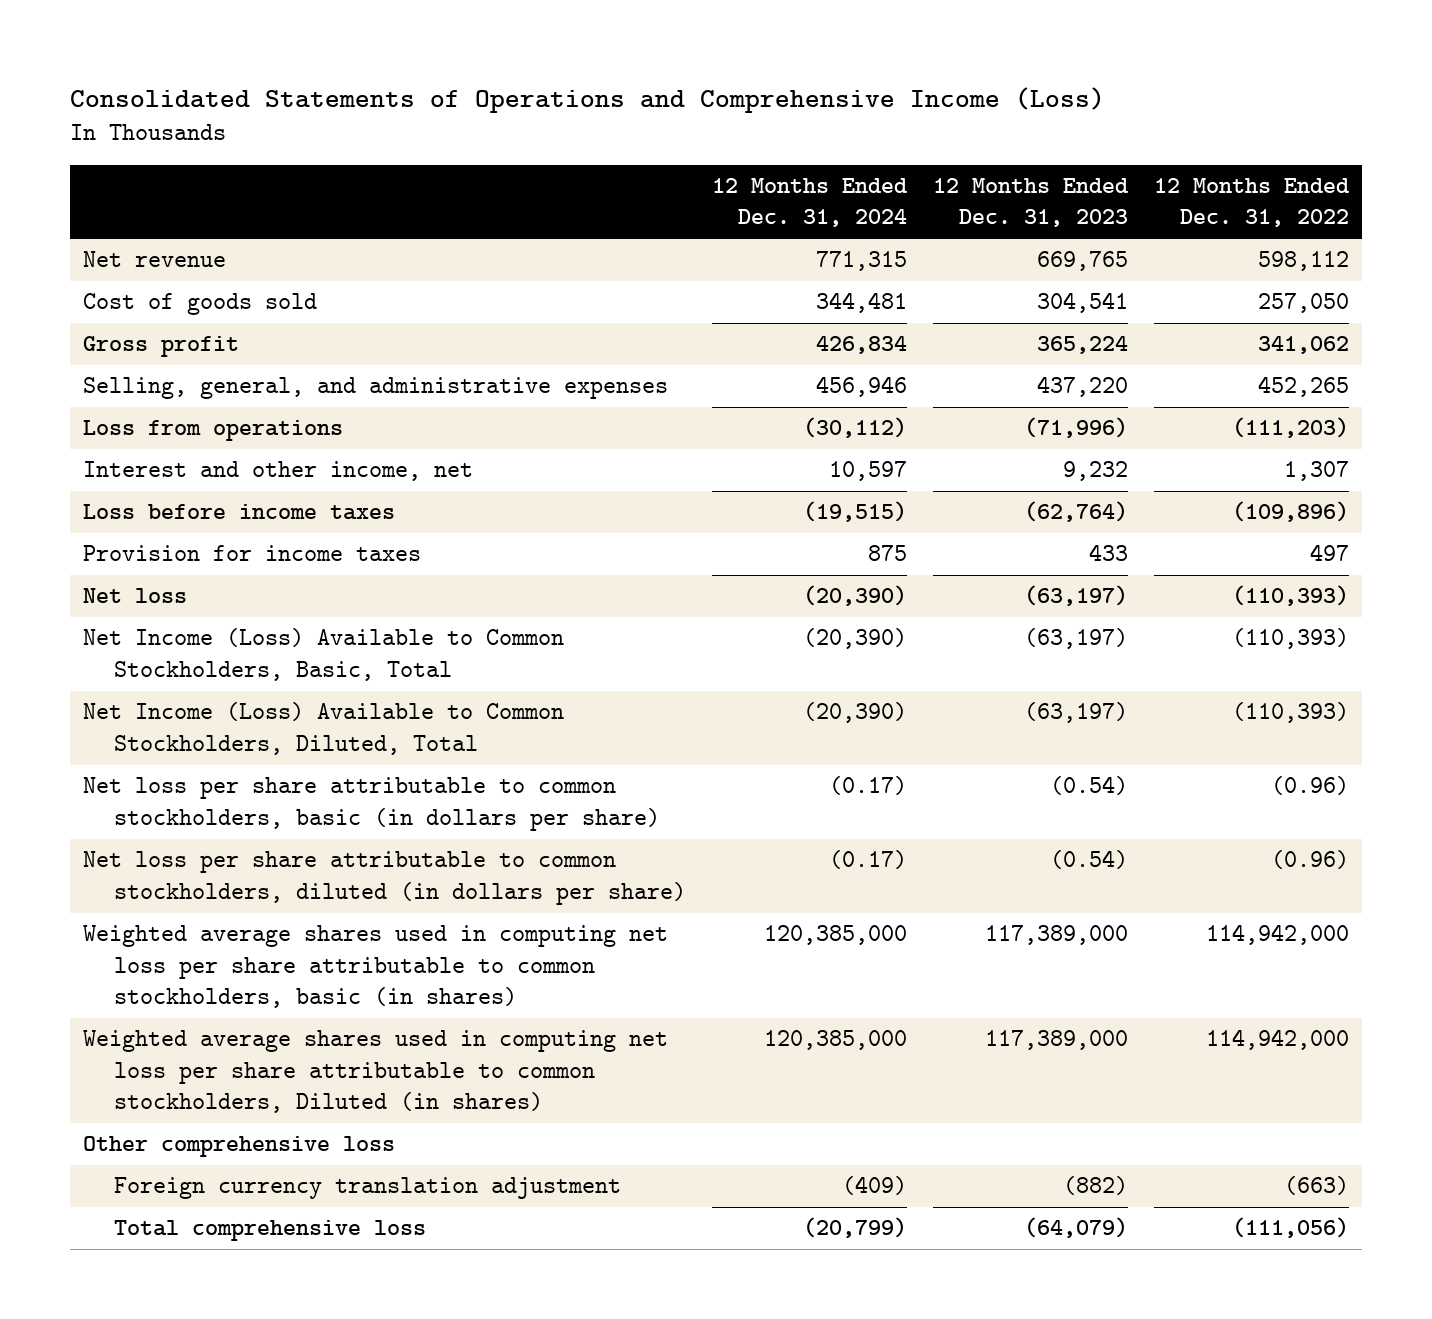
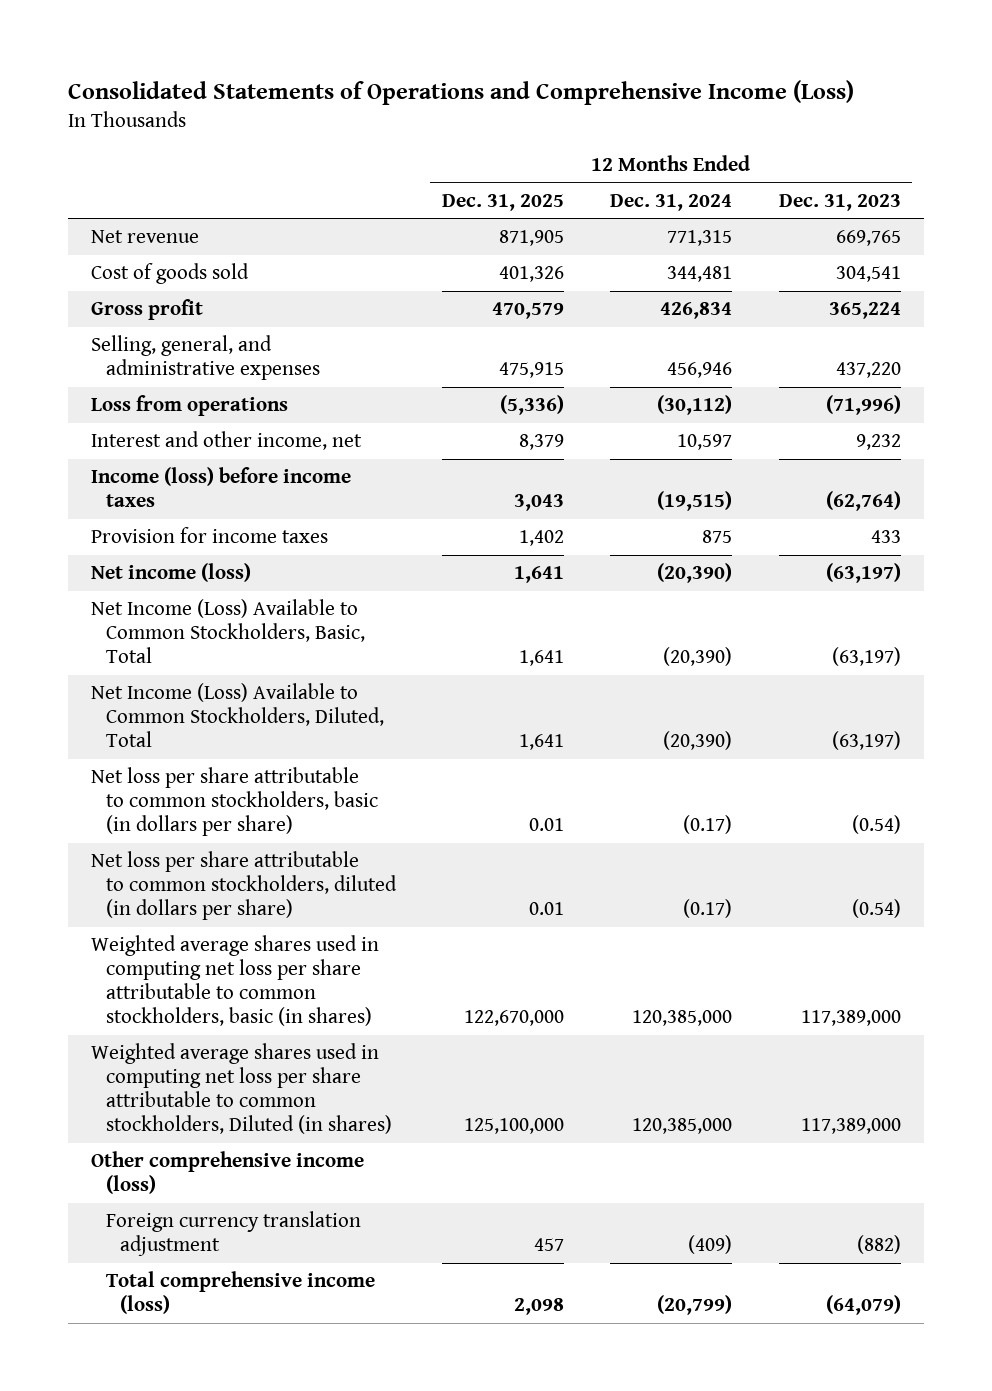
[1154,178,1351,228] 12 Months Ended Dec. 31, 2022 -> none
none -> [441,193,564,211] Dec. 31, 2025
[82,504,395,521] Loss before income taxes -> [90,467,351,508] Income (loss) before income taxes
[82,588,187,604] Net loss -> [90,563,251,583] Net income (loss)
[82,1136,395,1158] Other comprehensive loss -> [90,1151,364,1195] Other comprehensive income (loss)
[113,1220,426,1242] Total comprehensive loss -> [105,1271,375,1315] Total comprehensive income (loss)

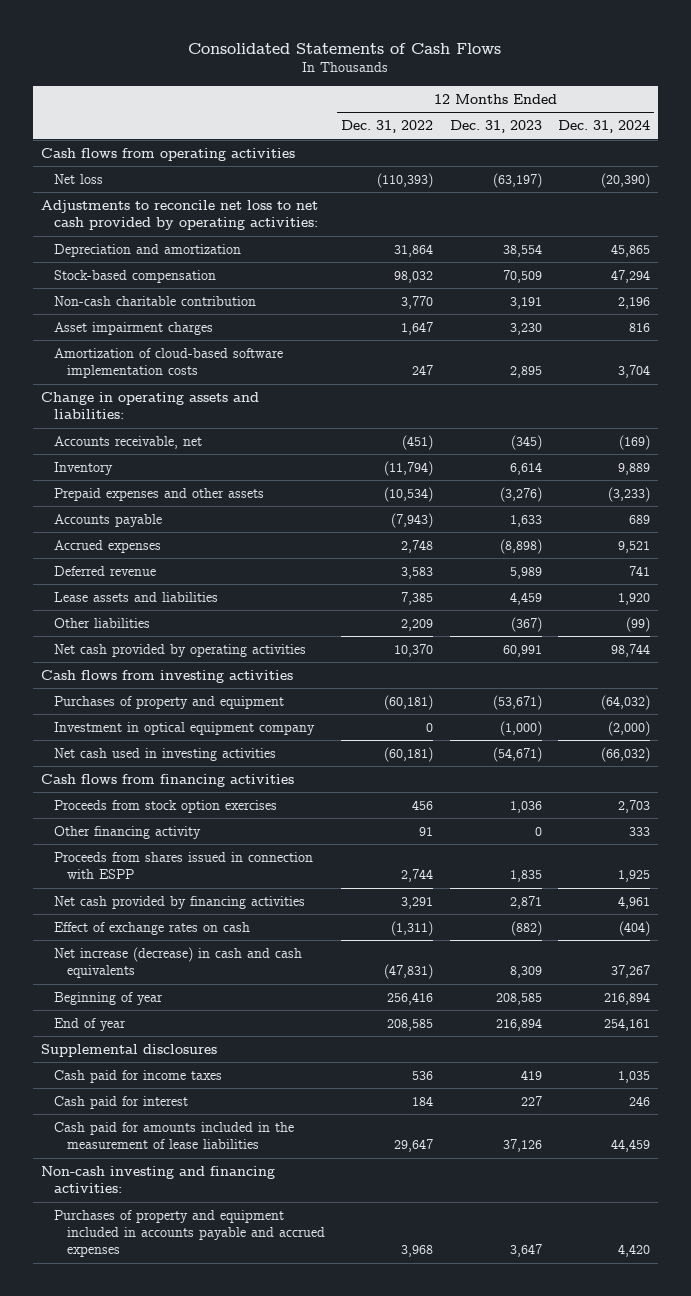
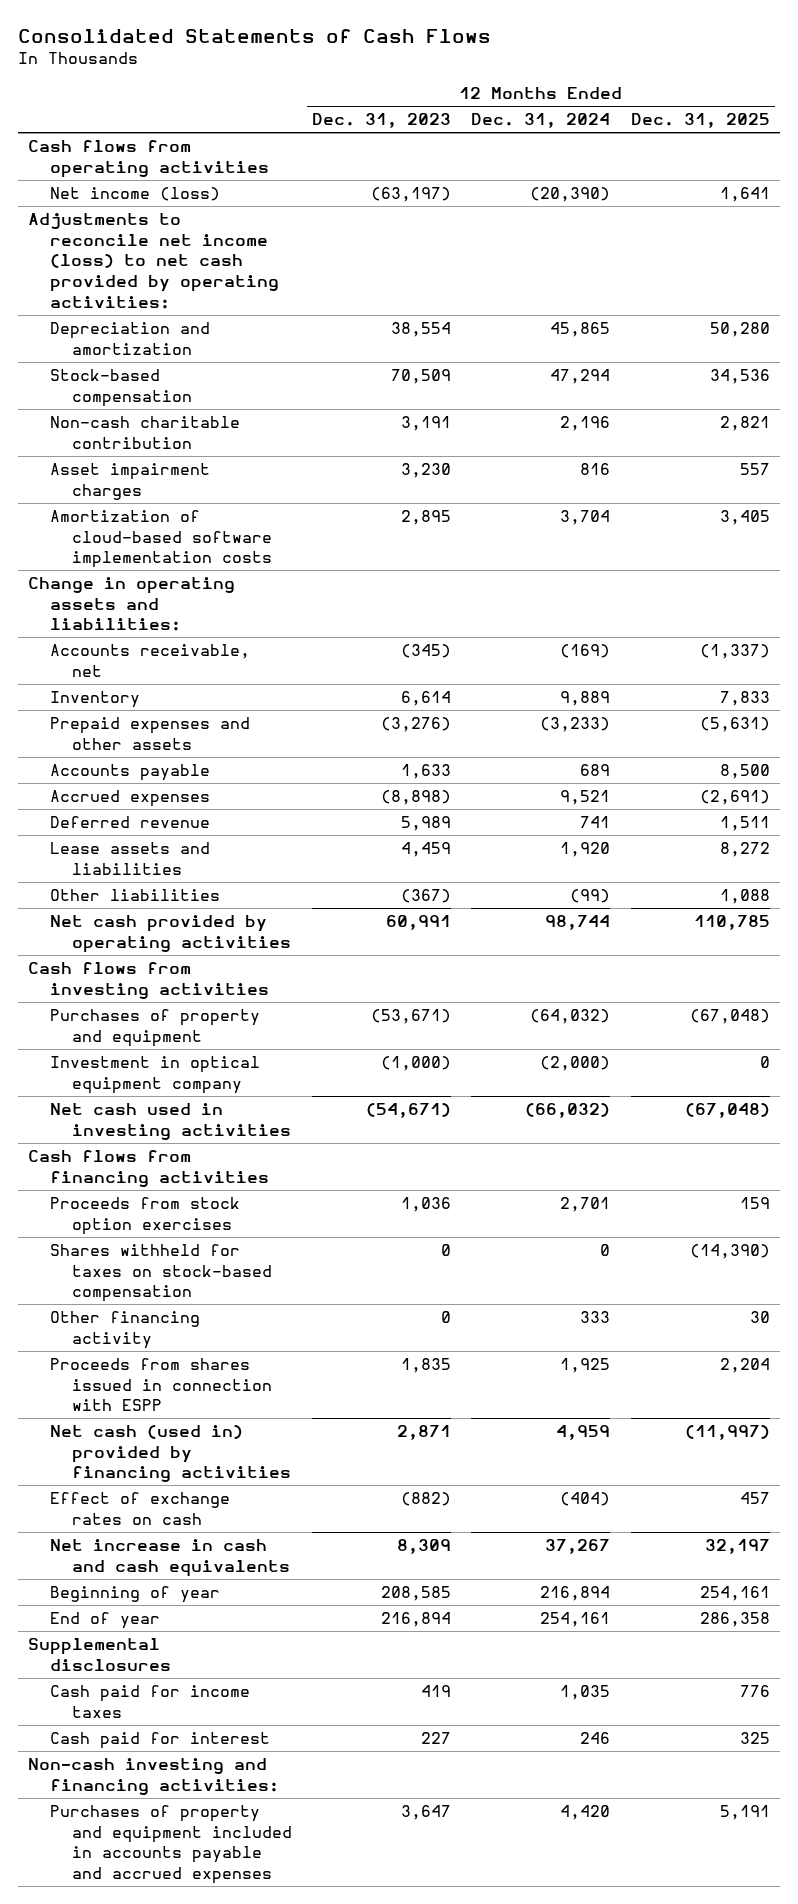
[341,119,434,133] Dec. 31, 2022 -> none
none -> [630,113,770,129] Dec. 31, 2025
[53,173,103,184] Net loss -> [50,187,221,202] Net income (loss)
[40,199,318,231] Adjustments to reconcile net loss to net cash provided by operating activities: -> [28,213,280,309] Adjustments to reconcile net income (loss) to net cash provided by operating activities:
[617,799,650,813] 2,703 -> [560,1197,611,1213] 2,701
none -> [50,1244,273,1303] Shares withheld for taxes on stock-based compensation
[53,895,305,909] Net cash provided by financing activities -> [50,1425,292,1483] Net cash (used in) provided by financing activities
[617,895,650,909] 4,961 -> [556,1425,611,1441] 4,959
[53,946,302,979] Net increase (decrease) in cash and cash equivalents -> [50,1539,291,1577] Net increase in cash and cash equivalents
[53,1121,294,1150] Cash paid for amounts included in the measurement of lease liabilities -> none

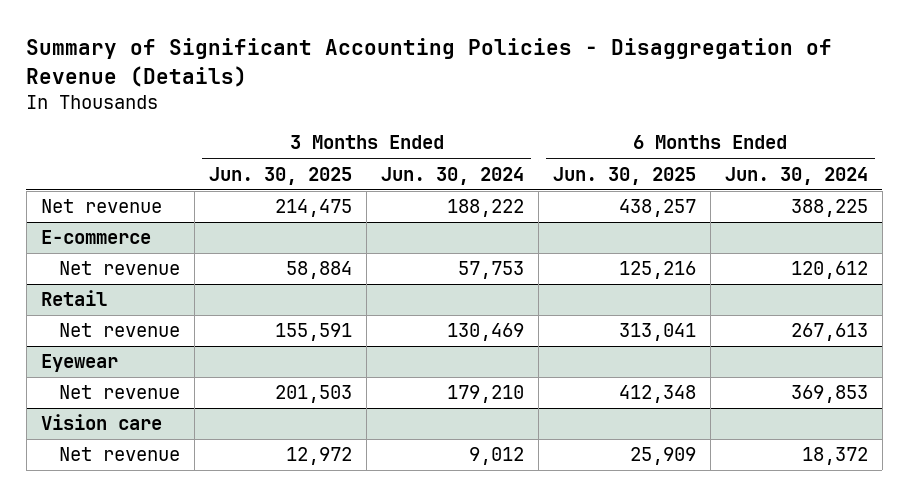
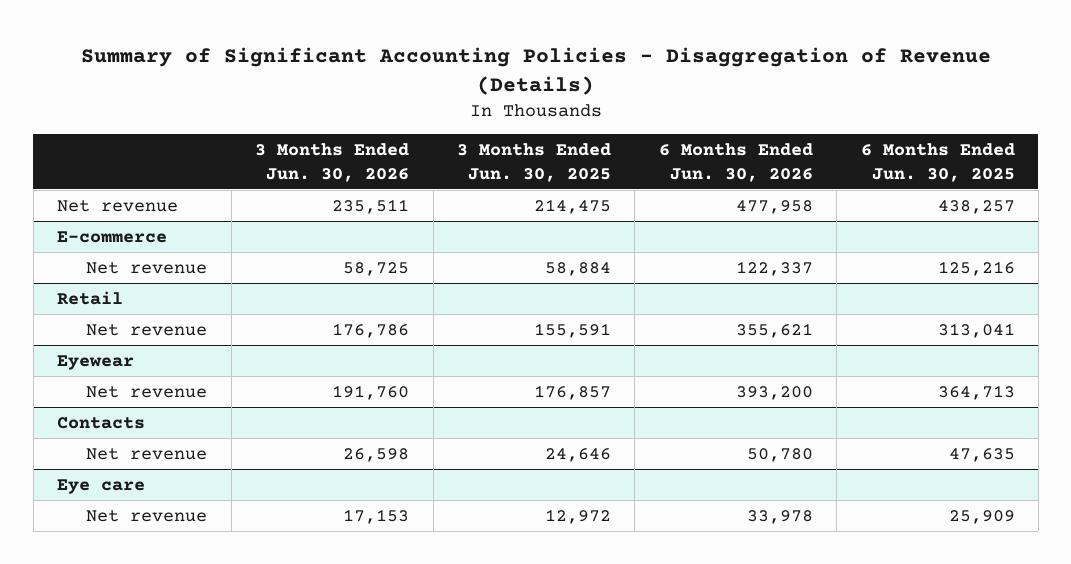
[380,166,524,185] Jun. 30, 2024 -> none
[724,166,868,185] Jun. 30, 2024 -> none
none -> [255,143,410,182] 3 Months Ended Jun. 30, 2026
none -> [658,143,813,182] 6 Months Ended Jun. 30, 2026
[40,414,162,431] Vision care -> none
[275,385,353,404] 201,503 -> [533,385,611,401] 176,857
[618,385,696,404] 412,348 -> [937,385,1015,401] 364,713
none -> [56,417,145,430] Contacts
none -> [86,448,208,461] Net revenue
none -> [56,479,145,495] Eye care

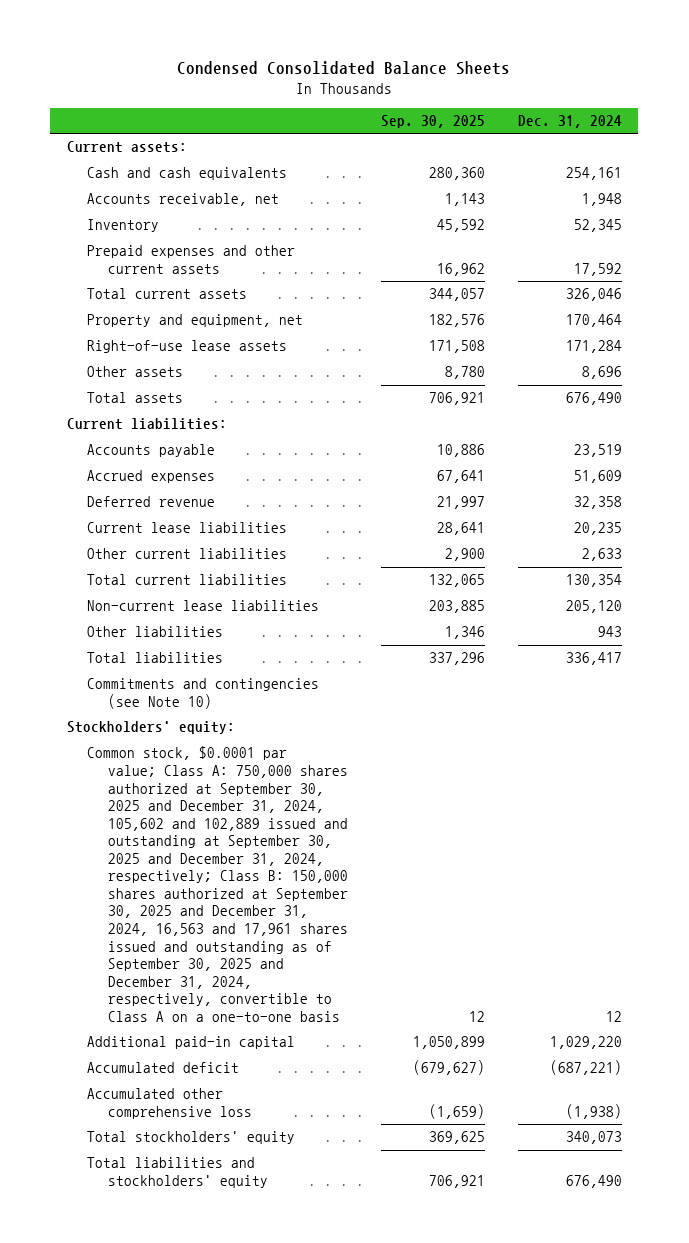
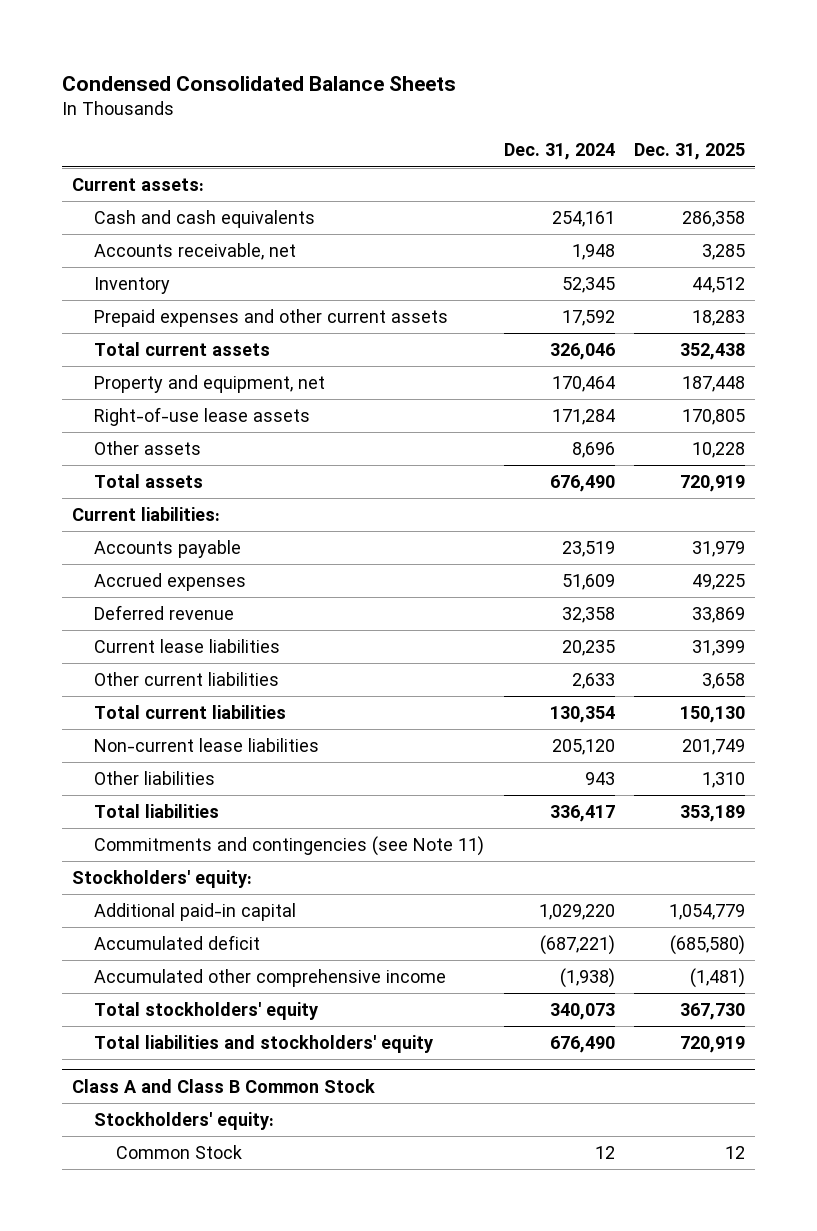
[380,114,485,128] Sep. 30, 2025 -> none
none -> [634,143,746,161] Dec. 31, 2025
[87,678,320,709] Commitments and contingencies (see Note 10) -> [94,836,485,857] Commitments and contingencies (see Note 11)
[87,746,348,1022] Common stock, $0.0001 par value; Class A: 750,000 shares authorized at September 30, 2025 and December 31, 2024, 105,602 and 102,889 issued and outstanding at September 30, 2025 and December 31, 2024, respectively; Class B: 150,000 shares authorized at September 30, 2025 and December 31, 2024, 16,563 and 17,961 shares issued and outstanding as of September 30, 2025 and December 31, 2024, respectively, convertible to Class A on a one-to-one basis -> none
[87,1088,252,1119] Accumulated other comprehensive loss -> [94,969,447,988] Accumulated other comprehensive income
none -> [72,1078,376,1093] Class A and Class B Common Stock
none -> [94,1112,275,1131] Stockholders' equity:
none -> [116,1145,243,1160] Common Stock

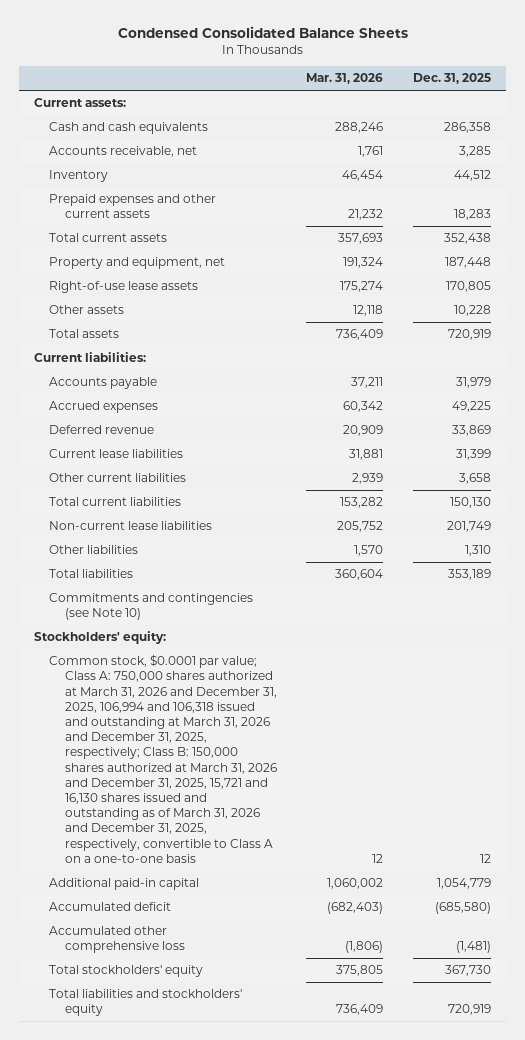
[503,143,615,161] Dec. 31, 2024 -> none
none -> [306,73,384,85] Mar. 31, 2026
[94,836,485,857] Commitments and contingencies (see Note 11) -> [49,593,254,621] Commitments and contingencies (see Note 10)
none -> [49,654,277,863] Common stock, $0.0001 par value; Class A: 750,000 shares authorized at March 31, 2026 and December 31, 2025, 106,994 and 106,318 issued and outstanding at March 31, 2026 and December 31, 2025, respectively; Class B: 150,000 shares authorized at March 31, 2026 and December 31, 2025, 15,721 and 16,130 shares issued and outstanding as of March 31, 2026 and December 31, 2025, respectively, convertible to Class A on a one-to-one basis
[94,969,447,988] Accumulated other comprehensive income -> [49,926,185,954] Accumulated other comprehensive loss
[72,1078,376,1093] Class A and Class B Common Stock -> none
[94,1112,275,1131] Stockholders' equity: -> none
[116,1145,243,1160] Common Stock -> none

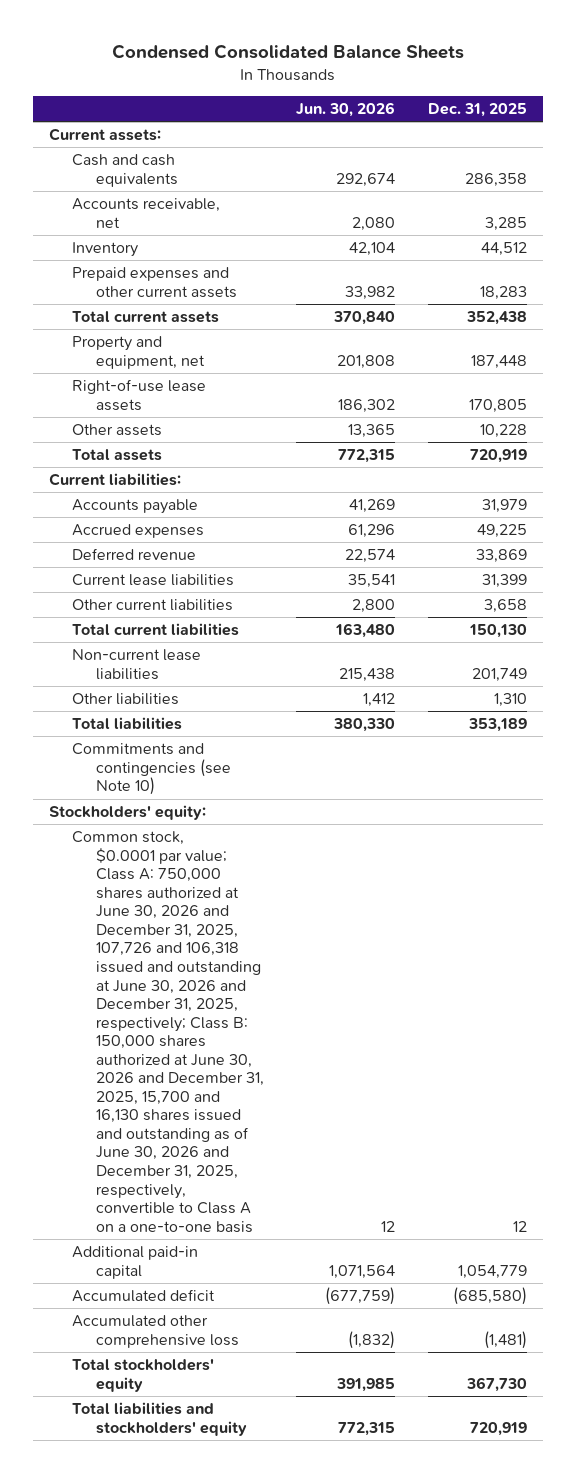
[306,73,384,85] Mar. 31, 2026 -> none
none -> [296,101,396,117] Jun. 30, 2026
[49,654,277,863] Common stock, $0.0001 par value; Class A: 750,000 shares authorized at March 31, 2026 and December 31, 2025, 106,994 and 106,318 issued and outstanding at March 31, 2026 and December 31, 2025, respectively; Class B: 150,000 shares authorized at March 31, 2026 and December 31, 2025, 15,721 and 16,130 shares issued and outstanding as of March 31, 2026 and December 31, 2025, respectively, convertible to Class A on a one-to-one basis -> [72,831,264,1233] Common stock, $0.0001 par value; Class A: 750,000 shares authorized at June 30, 2026 and December 31, 2025, 107,726 and 106,318 issued and outstanding at June 30, 2026 and December 31, 2025, respectively; Class B: 150,000 shares authorized at June 30, 2026 and December 31, 2025, 15,700 and 16,130 shares issued and outstanding as of June 30, 2026 and December 31, 2025, respectively, convertible to Class A on a one-to-one basis

